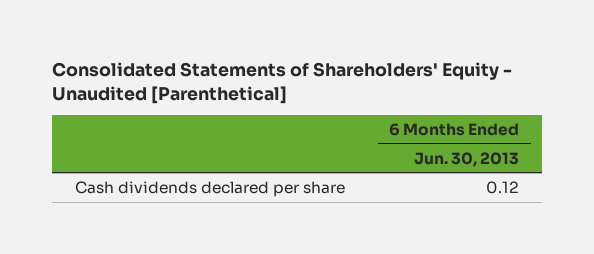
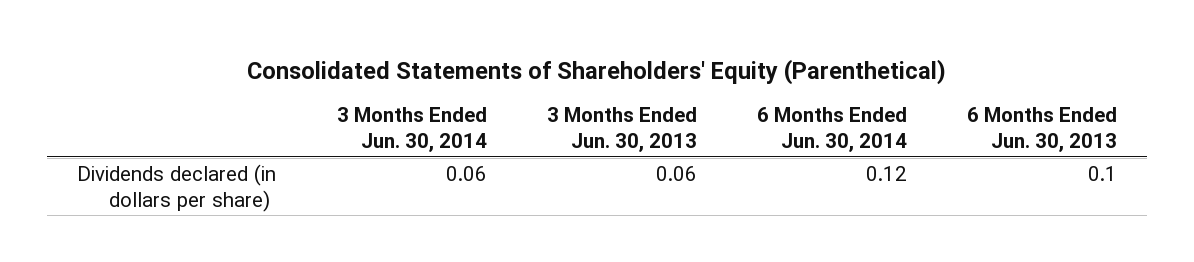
[52,62,513,104] Consolidated Statements of Shareholders' Equity - Unaudited [Parenthetical] -> [247,58,947,85] Consolidated Statements of Shareholders' Equity (Parenthetical)
none -> [336,107,487,152] 3 Months Ended Jun. 30, 2014
none -> [546,107,697,152] 3 Months Ended Jun. 30, 2013
none -> [756,107,907,152] 6 Months Ended Jun. 30, 2014
[74,180,345,197] Cash dividends declared per share -> [77,164,277,212] Dividends declared (in dollars per share)
[486,180,520,194] 0.12 -> [1087,166,1117,182] 0.1

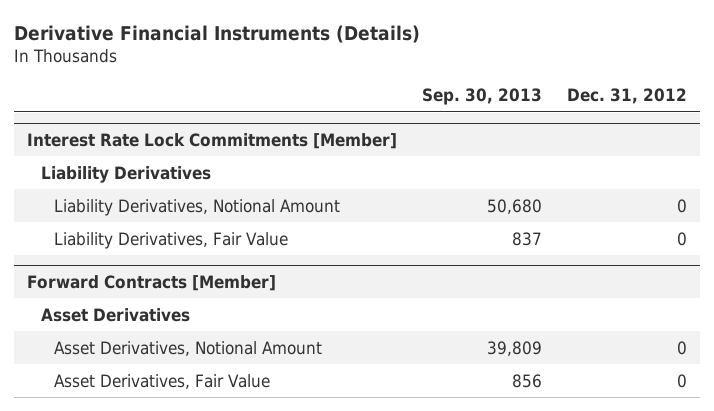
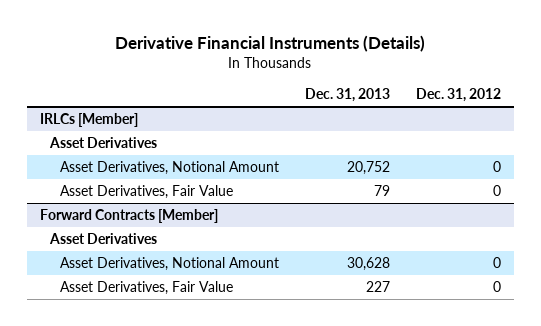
[422,87,543,105] Sep. 30, 2013 -> none
none -> [305,88,391,103] Dec. 31, 2013
[26,132,397,149] Interest Rate Lock Commitments [Member] -> none
[40,165,211,183] Liability Derivatives -> none
none -> [39,113,138,128] IRLCs [Member]
none -> [49,137,158,149] Asset Derivatives
[54,198,341,216] Liability Derivatives, Notional Amount -> [60,161,280,176] Asset Derivatives, Notional Amount
[54,231,289,249] Liability Derivatives, Fair Value -> [60,185,234,200] Asset Derivatives, Fair Value

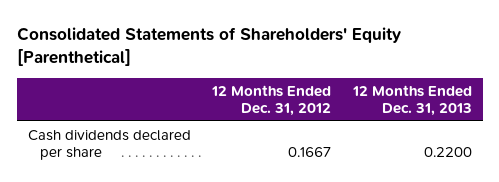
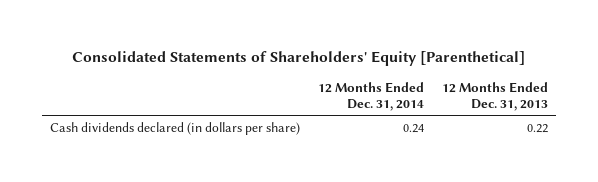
[211,84,332,116] 12 Months Ended Dec. 31, 2012 -> none
none -> [317,82,424,111] 12 Months Ended Dec. 31, 2014
[27,129,191,161] Cash dividends declared per share -> [50,122,301,136] Cash dividends declared (in dollars per share)
[423,147,472,158] 0.2200 -> [526,124,548,134] 0.22

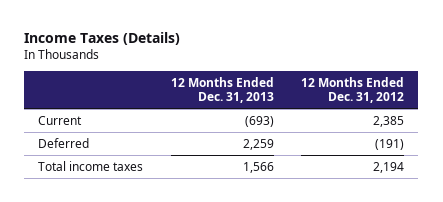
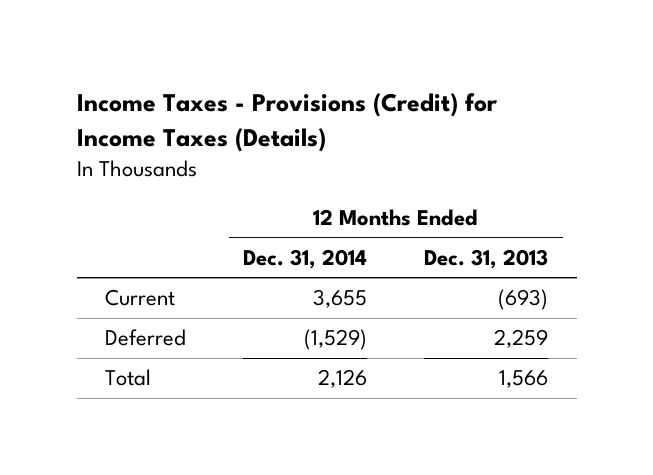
[24,31,181,45] Income Taxes (Details) -> [76,93,498,152] Income Taxes - Provisions (Credit) for Income Taxes (Details)
[301,76,405,104] 12 Months Ended Dec. 31, 2012 -> none
none -> [243,248,368,269] Dec. 31, 2014
[38,160,144,171] Total income taxes -> [105,369,152,387] Total

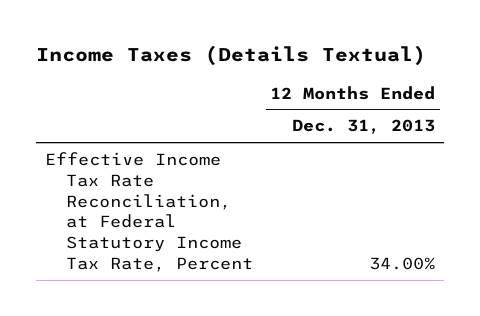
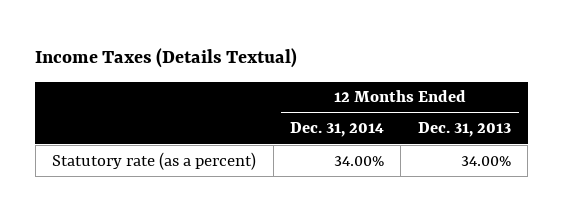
none -> [289,122,384,138] Dec. 31, 2014
[44,151,254,272] Effective Income Tax Rate Reconciliation, at Federal Statutory Income Tax Rate, Percent -> [52,151,257,170] Statutory rate (as a percent)

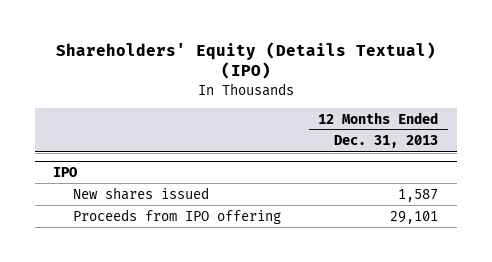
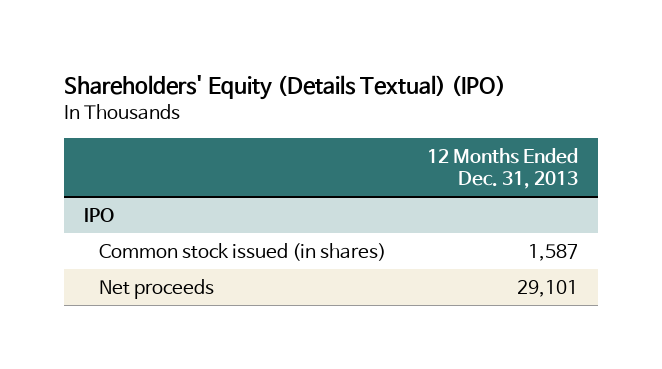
[73,186,210,200] New shares issued -> [99,242,387,261] Common stock issued (in shares)
[73,208,282,224] Proceeds from IPO offering -> [99,278,215,299] Net proceeds

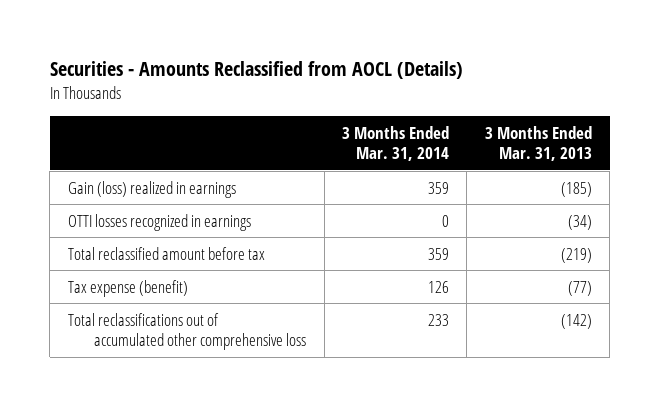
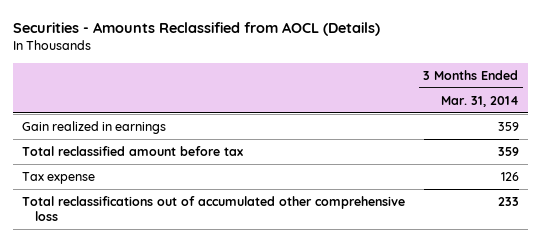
[484,125,592,161] 3 Months Ended Mar. 31, 2013 -> none
[67,213,251,231] OTTI losses recognized in earnings -> none
[67,180,236,198] Gain (loss) realized in earnings -> [22,120,167,134] Gain realized in earnings
[67,279,188,297] Tax expense (benefit) -> [22,171,96,184] Tax expense

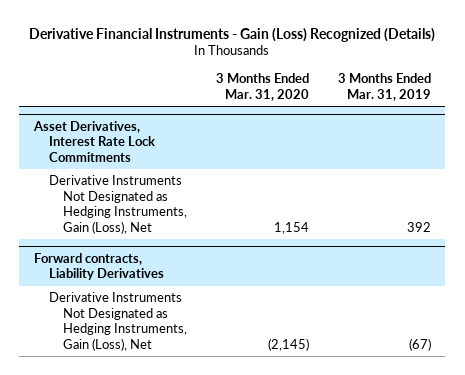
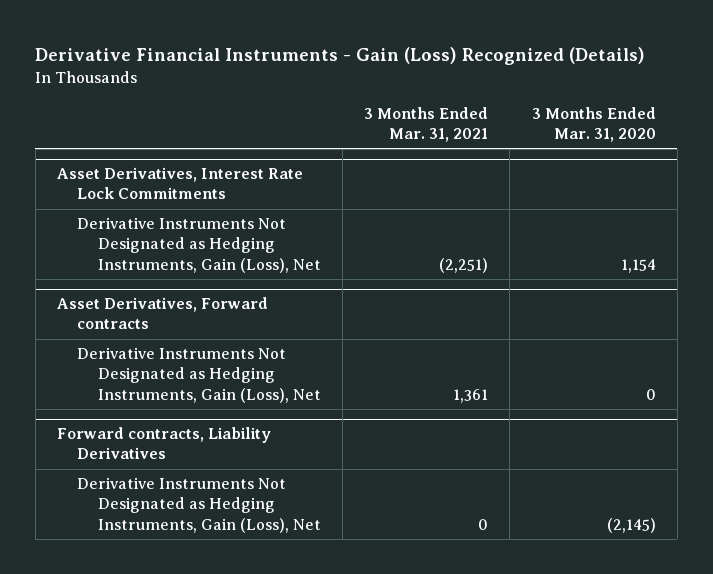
[337,73,431,102] 3 Months Ended Mar. 31, 2019 -> none
none -> [364,107,489,143] 3 Months Ended Mar. 31, 2021
none -> [57,297,269,330] Asset Derivatives, Forward contracts
none -> [77,347,321,403] Derivative Instruments Not Designated as Hedging Instruments, Gain (Loss), Net

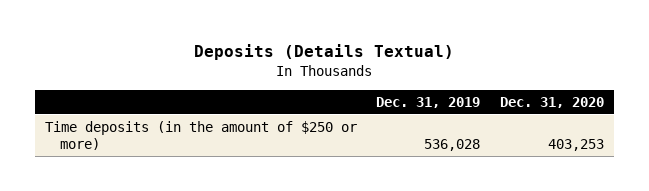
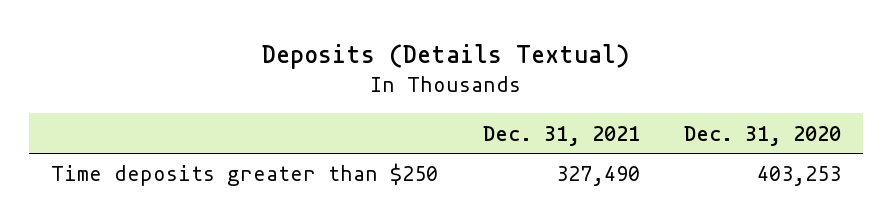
[376,96,481,108] Dec. 31, 2019 -> none
none -> [482,125,640,146] Dec. 31, 2021
[44,121,357,151] Time deposits (in the amount of $250 or more) -> [51,163,439,187] Time deposits greater than $250

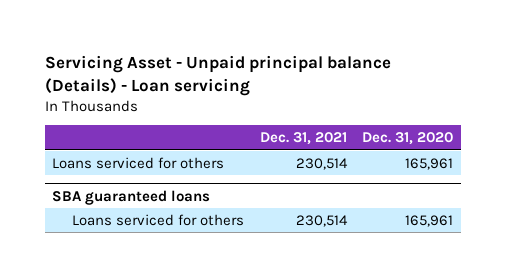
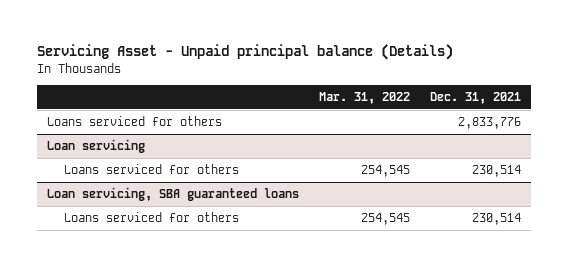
[44,54,391,96] Servicing Asset - Unpaid principal balance (Details) - Loan servicing -> [37,44,454,61] Servicing Asset - Unpaid principal balance (Details)
[362,132,454,146] Dec. 31, 2020 -> none
none -> [319,92,411,105] Mar. 31, 2022
none -> [47,116,223,127] Loans serviced for others
none -> [47,139,146,154] Loan servicing
[52,189,211,205] SBA guaranteed loans -> [47,187,300,202] Loan servicing, SBA guaranteed loans

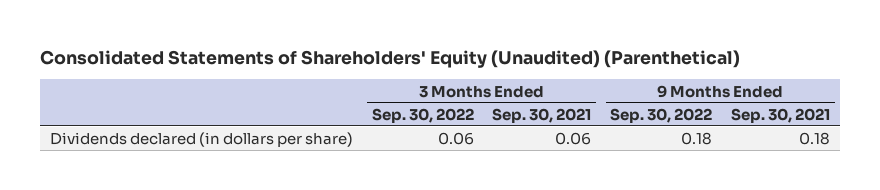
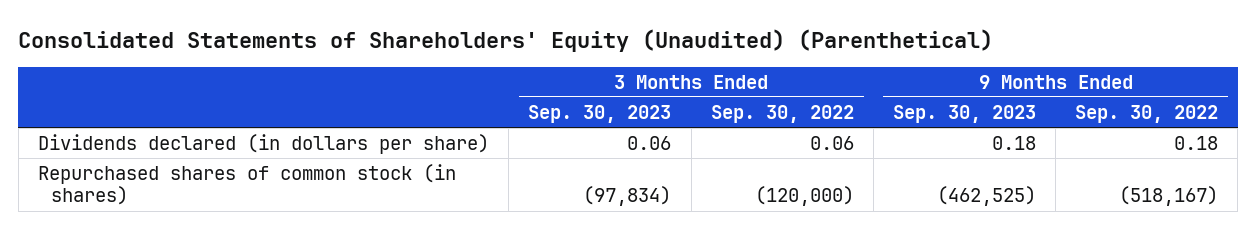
[492,107,592,123] Sep. 30, 2021 -> none
[731,107,831,123] Sep. 30, 2021 -> none
none -> [528,104,672,123] Sep. 30, 2023
none -> [892,104,1036,123] Sep. 30, 2023
none -> [38,164,457,206] Repurchased shares of common stock (in shares)

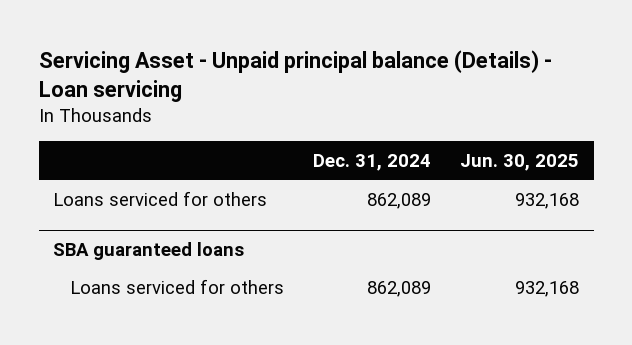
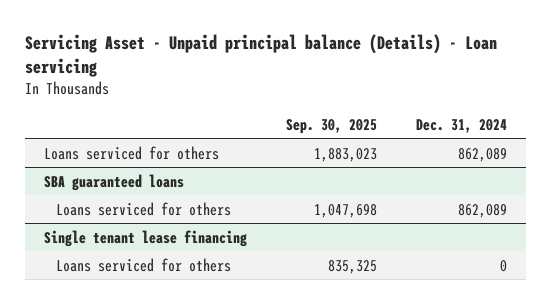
[460,153,580,171] Jun. 30, 2025 -> none
none -> [286,118,378,134] Sep. 30, 2025
none -> [44,229,248,247] Single tenant lease financing
none -> [56,257,232,272] Loans serviced for others

